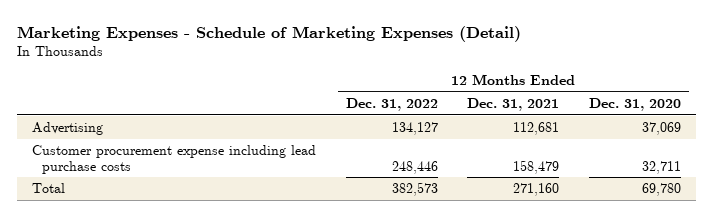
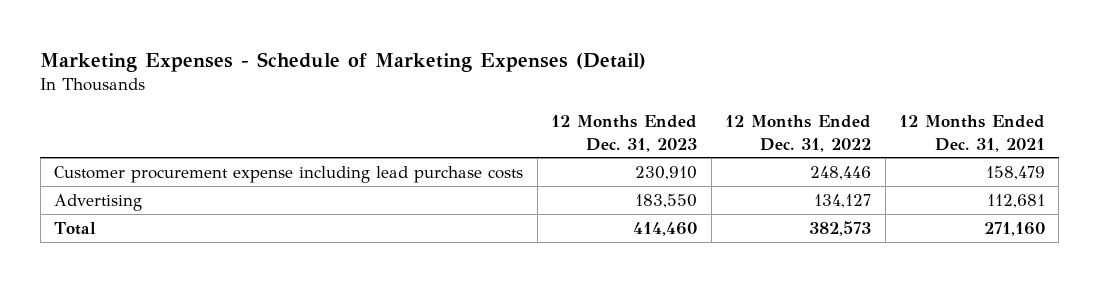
[589,97,682,111] Dec. 31, 2020 -> none
none -> [551,115,698,152] 12 Months Ended Dec. 31, 2023
[31,122,103,136] Advertising -> [54,193,143,211] Advertising

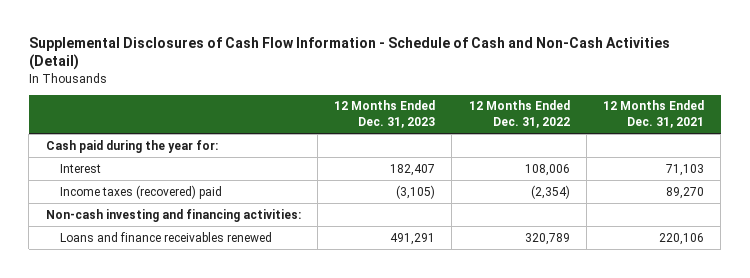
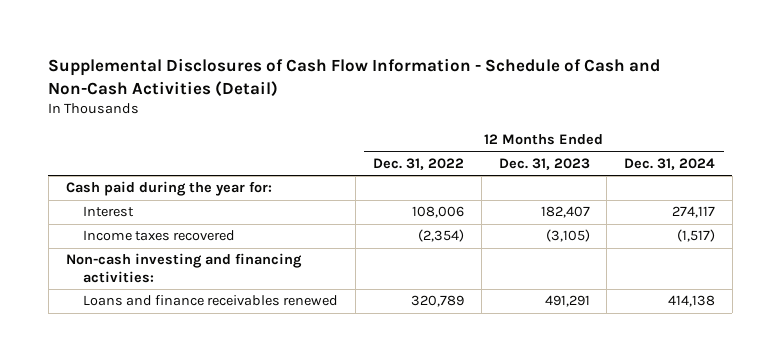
[602,100,704,129] 12 Months Ended Dec. 31, 2021 -> none
none -> [624,157,716,170] Dec. 31, 2024
[59,184,222,199] Income taxes (recovered) paid -> [83,230,236,242] Income taxes recovered

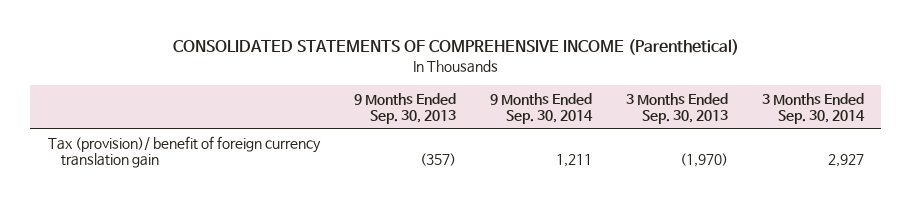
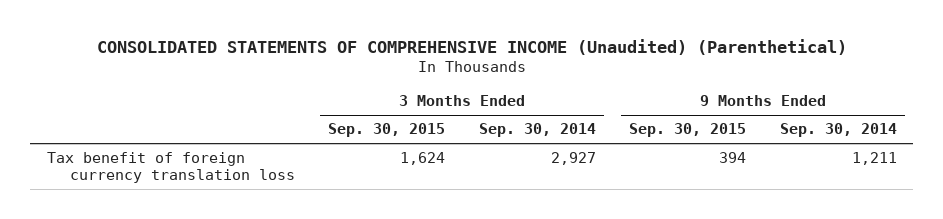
[172,39,739,56] CONSOLIDATED STATEMENTS OF COMPREHENSIVE INCOME (Parenthetical) -> [96,38,847,55] CONSOLIDATED STATEMENTS OF COMPREHENSIVE INCOME (Unaudited) (Parenthetical)
[353,92,456,124] 9 Months Ended Sep. 30, 2013 -> none
[626,92,729,124] 3 Months Ended Sep. 30, 2013 -> none
none -> [328,123,446,138] Sep. 30, 2015
none -> [629,123,747,138] Sep. 30, 2015
[47,135,321,168] Tax (provision)/ benefit of foreign currency translation gain -> [46,152,295,184] Tax benefit of foreign currency translation loss

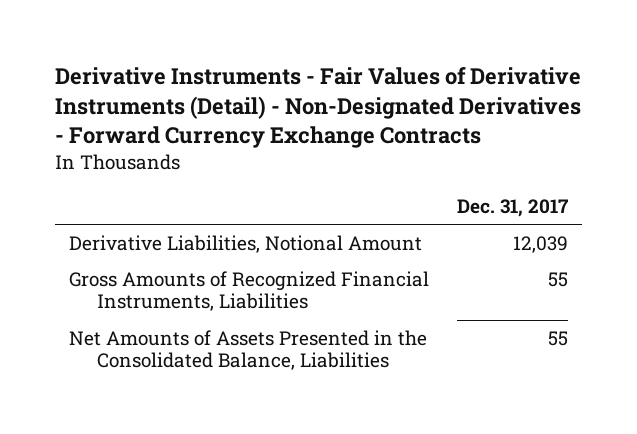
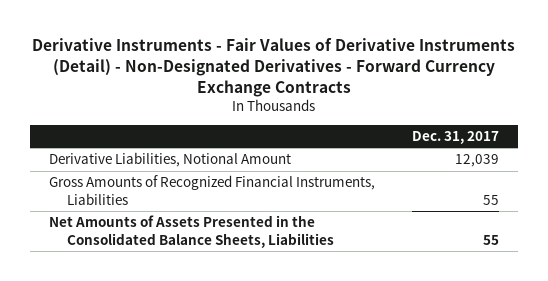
[68,330,427,371] Net Amounts of Assets Presented in the Consolidated Balance, Liabilities -> [48,215,335,248] Net Amounts of Assets Presented in the Consolidated Balance Sheets, Liabilities

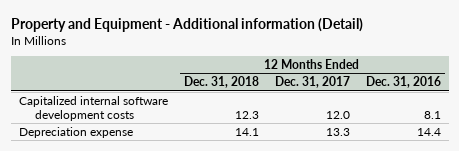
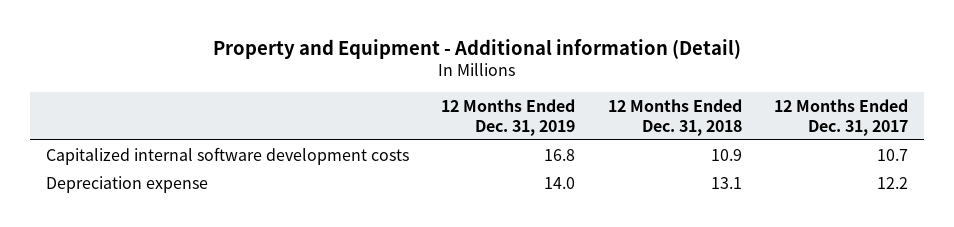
[365,76,441,89] Dec. 31, 2016 -> none
none -> [441,99,576,136] 12 Months Ended Dec. 31, 2019
[234,110,259,119] 12.3 -> [710,148,742,161] 10.9
[325,110,350,119] 12.0 -> [877,148,909,161] 10.7
[234,127,259,136] 14.1 -> [710,176,742,189] 13.1
[325,127,350,136] 13.3 -> [877,176,909,189] 12.2

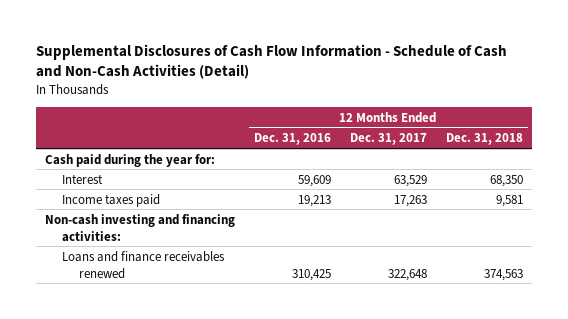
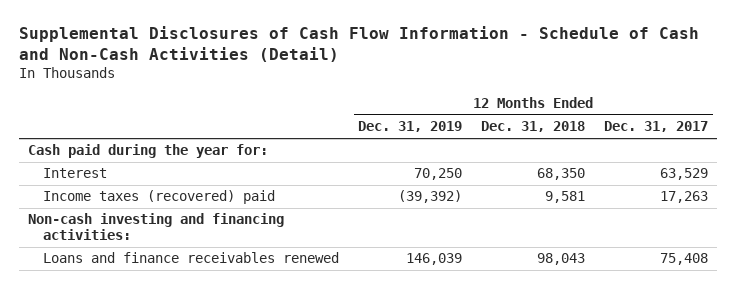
[254,133,332,146] Dec. 31, 2016 -> none
none -> [358,121,463,133] Dec. 31, 2019
[61,193,160,207] Income taxes paid -> [43,190,276,205] Income taxes (recovered) paid
[387,268,427,281] 322,648 -> [660,253,709,266] 75,408
[483,268,523,281] 374,563 -> [537,253,586,266] 98,043

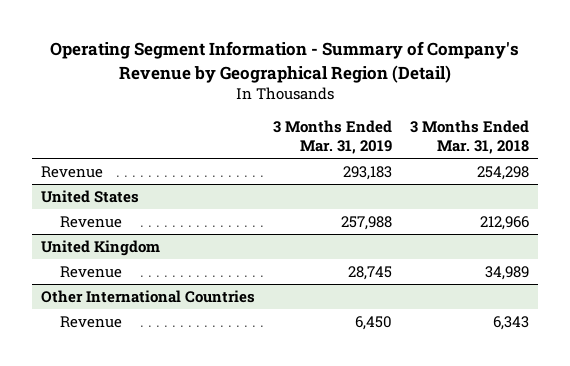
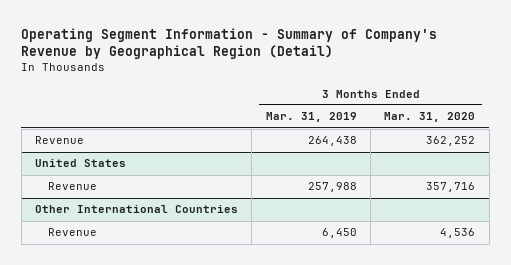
[409,119,529,155] 3 Months Ended Mar. 31, 2018 -> none
none -> [384,112,476,123] Mar. 31, 2020
[342,165,392,180] 293,183 -> [307,136,357,147] 264,438
[41,239,161,256] United Kingdom -> none
[60,265,123,278] Revenue -> none

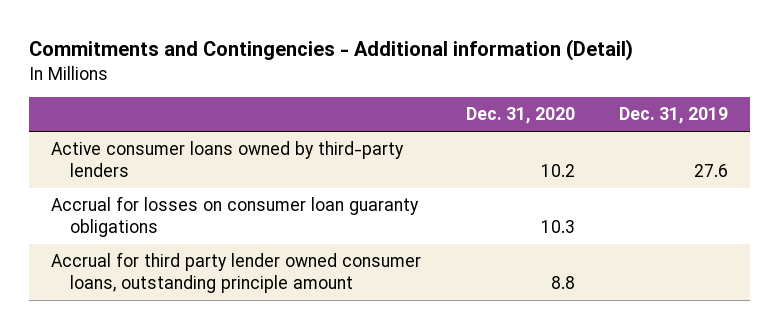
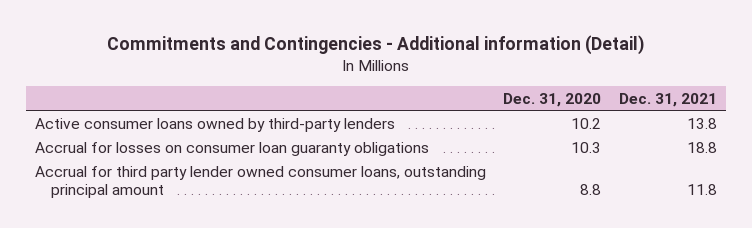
[618,107,728,125] Dec. 31, 2019 -> none
none -> [618,92,717,107] Dec. 31, 2021
[51,252,422,293] Accrual for third party lender owned consumer loans, outstanding principle amount -> [34,165,486,199] Accrual for third party lender owned consumer loans, outstanding principal amount

